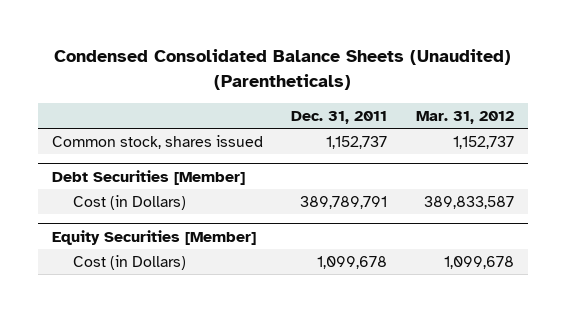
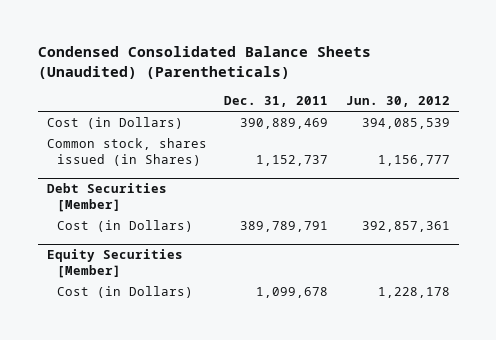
[415,110,514,124] Mar. 31, 2012 -> none
none -> [345,96,450,108] Jun. 30, 2012
none -> [46,117,183,130] Cost (in Dollars)
[51,134,263,149] Common stock, shares issued -> [46,138,207,167] Common stock, shares issued (in Shares)

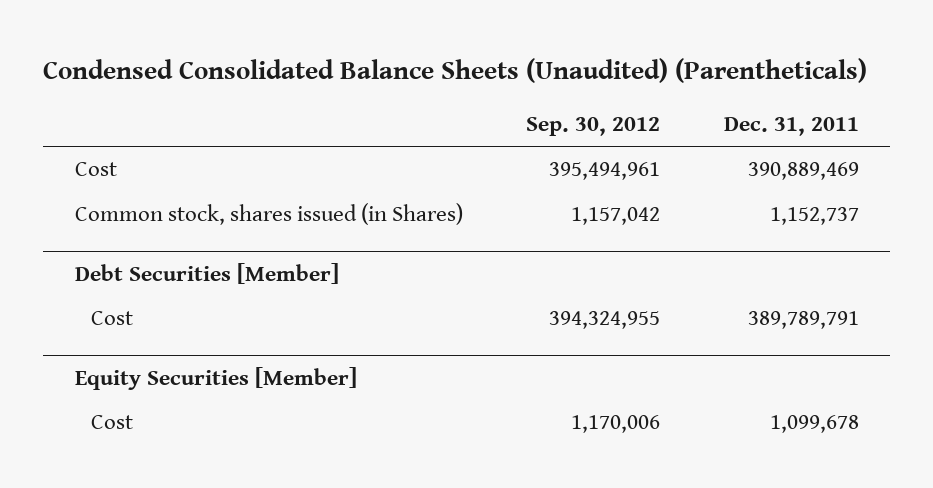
[345,96,450,108] Jun. 30, 2012 -> none
none -> [526,117,661,137] Sep. 30, 2012
[46,117,183,130] Cost (in Dollars) -> [74,162,117,177] Cost
[56,220,193,233] Cost (in Dollars) -> [90,311,133,326] Cost
[56,286,193,299] Cost (in Dollars) -> [90,415,133,430] Cost

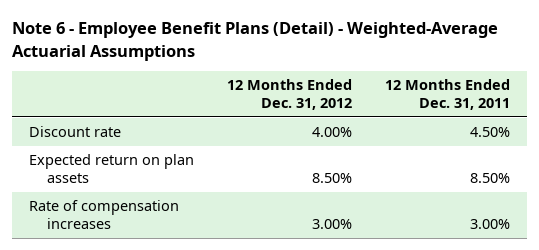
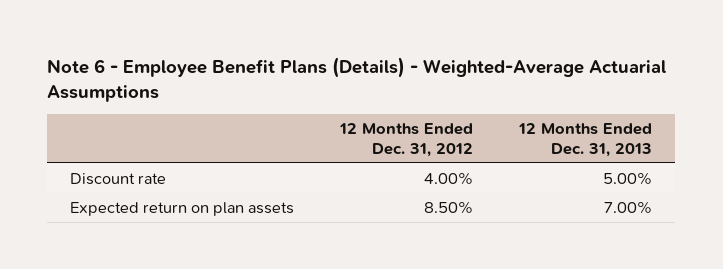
[11,22,498,61] Note 6 - Employee Benefit Plans (Detail) - Weighted-Average Actuarial Assumptions -> [47,56,667,102] Note 6 - Employee Benefit Plans (Details) - Weighted-Average Actuarial Assumptions
[385,79,511,110] 12 Months Ended Dec. 31, 2011 -> none
none -> [518,123,653,157] 12 Months Ended Dec. 31, 2013
[28,200,179,229] Rate of compensation increases -> none

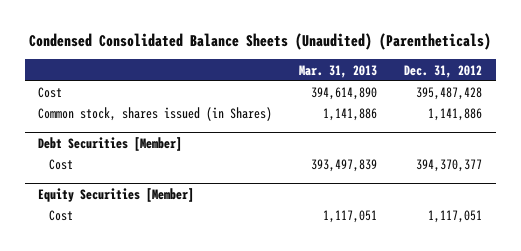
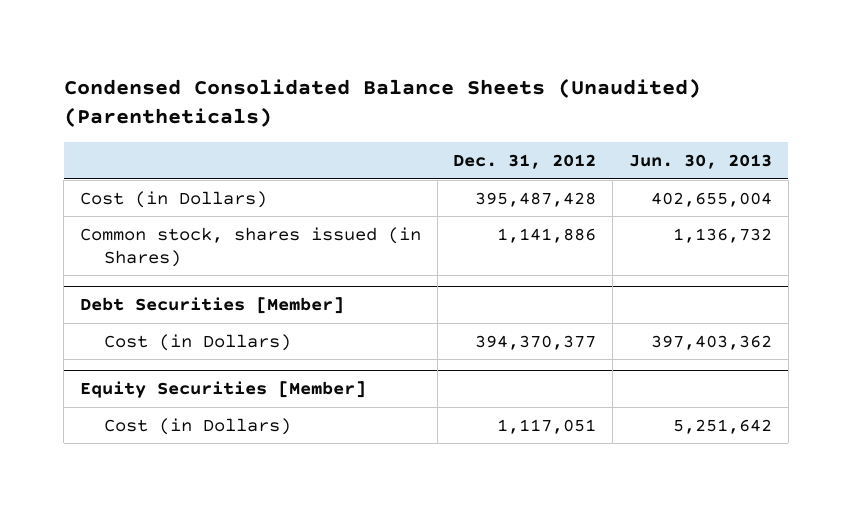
[299,64,378,78] Mar. 31, 2013 -> none
none -> [628,154,772,170] Jun. 30, 2013
[38,87,63,99] Cost -> [79,190,267,208] Cost (in Dollars)
[48,159,73,171] Cost -> [104,333,292,351] Cost (in Dollars)
[48,210,73,222] Cost -> [104,417,292,435] Cost (in Dollars)

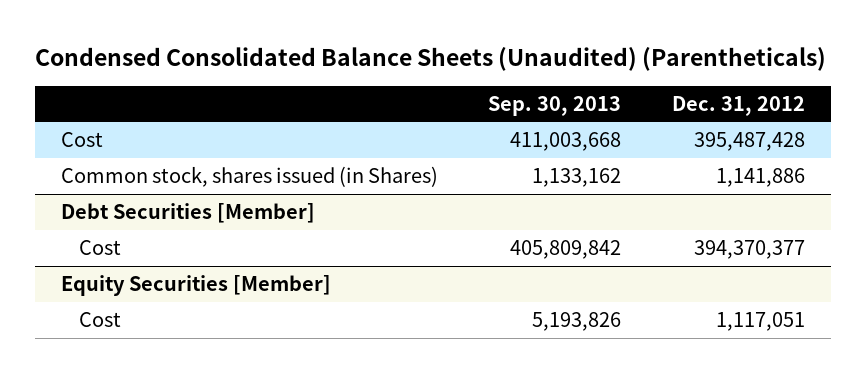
[628,154,772,170] Jun. 30, 2013 -> none
none -> [488,95,622,116] Sep. 30, 2013
[79,190,267,208] Cost (in Dollars) -> [60,132,103,148] Cost
[104,333,292,351] Cost (in Dollars) -> [78,240,121,256] Cost
[104,417,292,435] Cost (in Dollars) -> [78,312,121,328] Cost

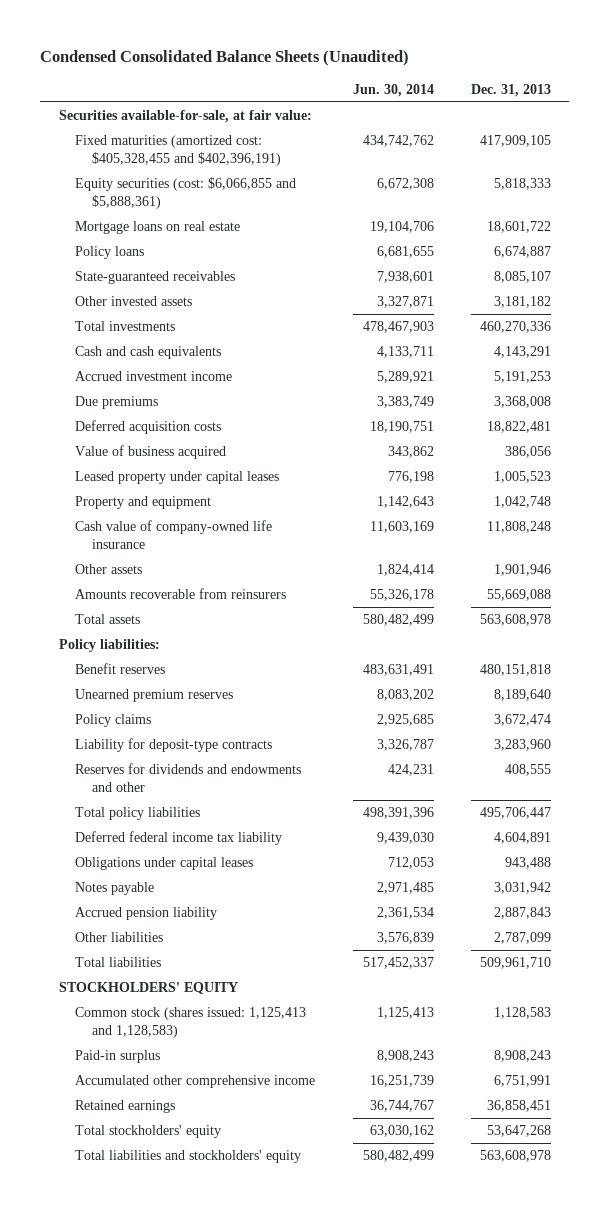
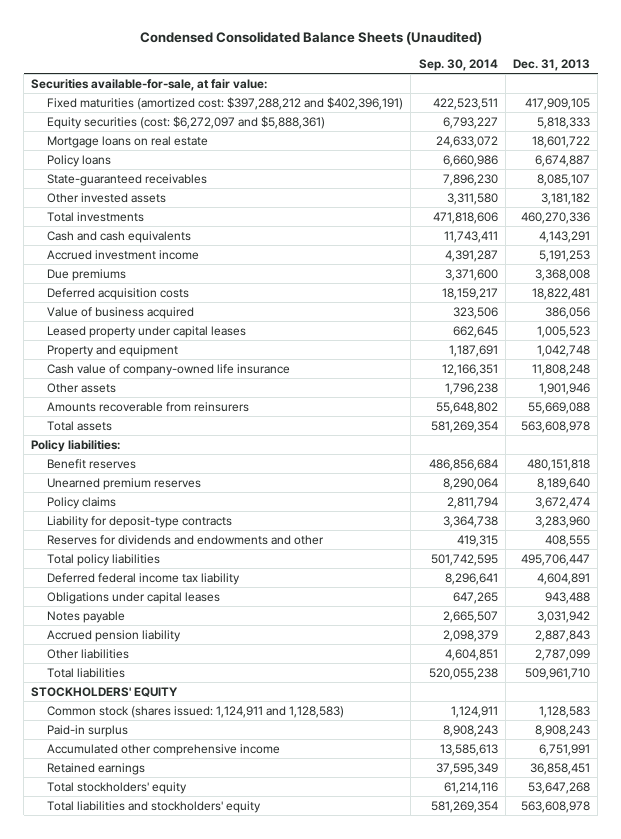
[352,83,434,97] Jun. 30, 2014 -> none
none -> [418,58,498,71] Sep. 30, 2014
[75,135,281,166] Fixed maturities (amortized cost: $405,328,455 and $402,396,191) -> [47,96,404,110] Fixed maturities (amortized cost: $397,288,212 and $402,396,191)
[75,177,297,209] Equity securities (cost: $6,066,855 and $5,888,361) -> [47,115,326,129] Equity securities (cost: $6,272,097 and $5,888,361)
[75,1007,307,1038] Common stock (shares issued: 1,125,413 and 1,128,583) -> [47,705,345,718] Common stock (shares issued: 1,124,911 and 1,128,583)

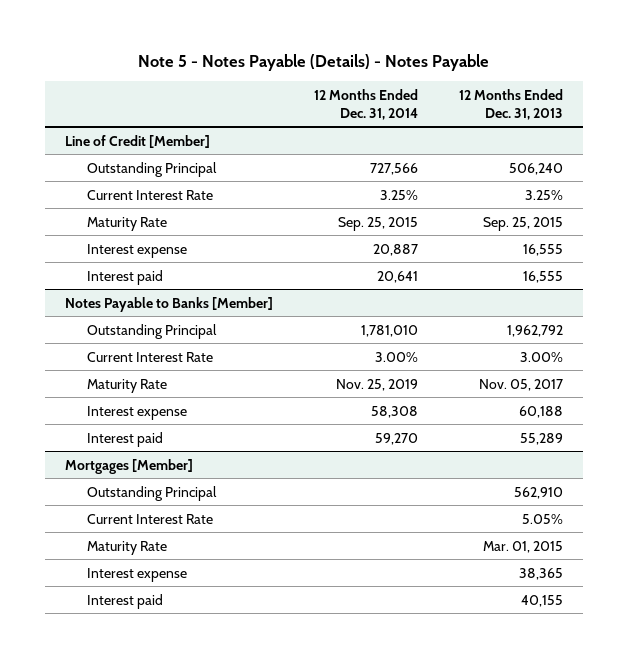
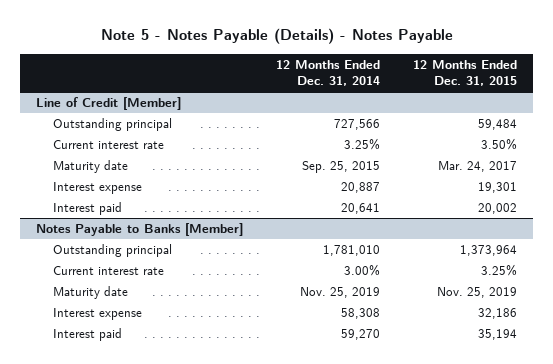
[458,88,563,120] 12 Months Ended Dec. 31, 2013 -> none
none -> [412,59,517,87] 12 Months Ended Dec. 31, 2015
[87,161,218,177] Outstanding Principal -> [52,118,172,132] Outstanding principal
[87,189,214,200] Current Interest Rate -> [52,140,164,150] Current interest rate
[87,216,168,231] Maturity Rate -> [52,160,128,174] Maturity date
[87,323,218,339] Outstanding Principal -> [52,244,172,258] Outstanding principal
[87,351,214,362] Current Interest Rate -> [52,266,164,276] Current interest rate
[87,378,168,393] Maturity Rate -> [52,286,128,300] Maturity date
[65,458,194,474] Mortgages [Member] -> none
[87,485,218,501] Outstanding Principal -> none
[87,513,214,524] Current Interest Rate -> none
[87,540,168,555] Maturity Rate -> none
[87,567,188,582] Interest expense -> none
[87,593,164,609] Interest paid -> none

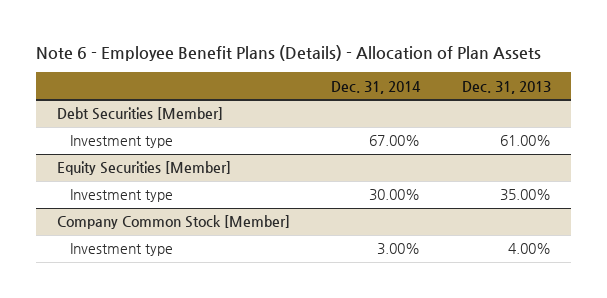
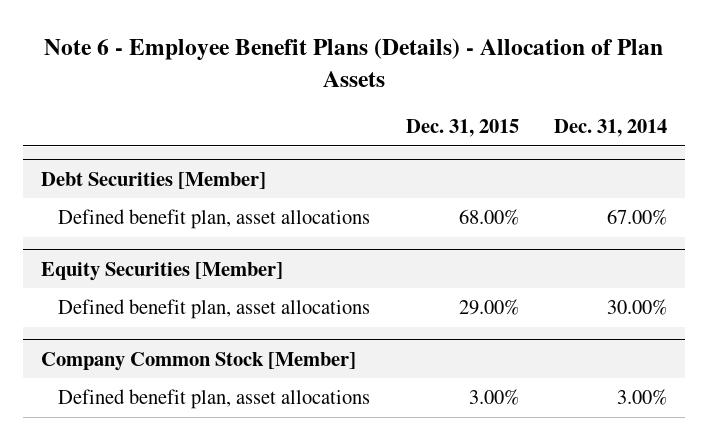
[461,80,551,94] Dec. 31, 2013 -> none
none -> [405,119,519,138] Dec. 31, 2015
[69,135,173,149] Investment type -> [58,209,371,230] Defined benefit plan, asset allocations
[69,189,173,203] Investment type -> [58,299,371,320] Defined benefit plan, asset allocations
[69,243,173,257] Investment type -> [58,389,371,410] Defined benefit plan, asset allocations

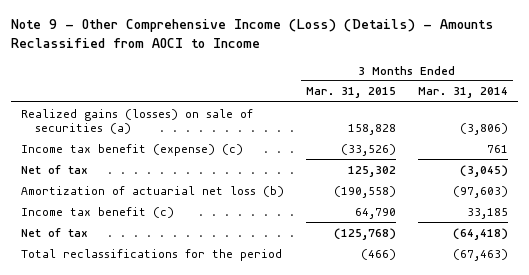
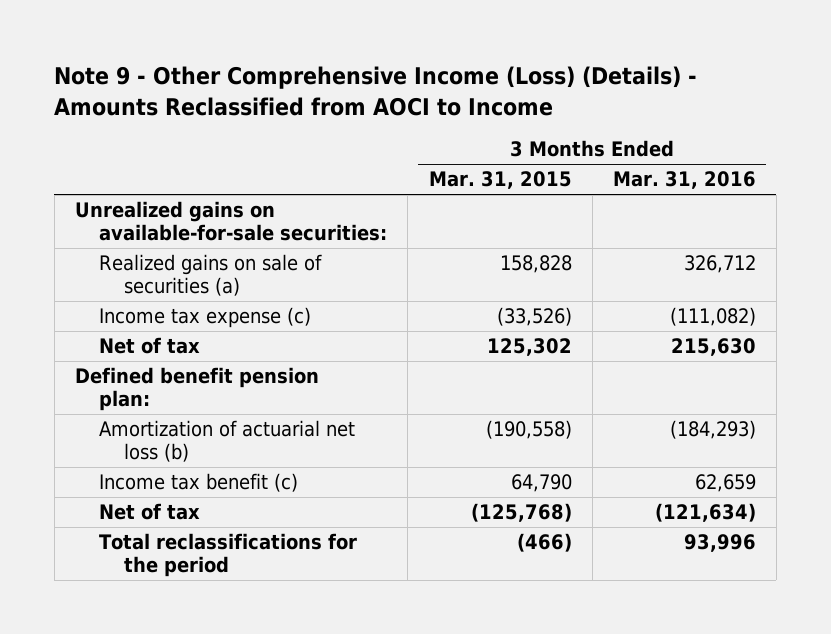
[417,87,508,99] Mar. 31, 2014 -> none
none -> [612,171,756,190] Mar. 31, 2016
none -> [74,201,388,241] Unrealized gains on available-for-sale securities:
[21,108,254,134] Realized gains (losses) on sale of securities (a) -> [99,254,323,296] Realized gains on sale of securities (a)
[21,143,244,156] Income tax benefit (expense) (c) -> [99,307,312,329] Income tax expense (c)
none -> [74,367,319,411] Defined benefit pension plan:

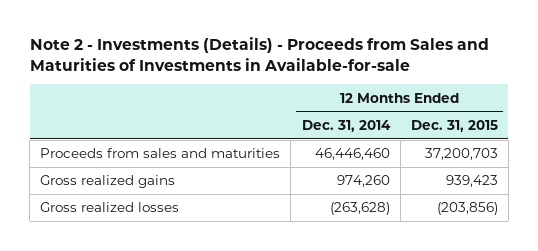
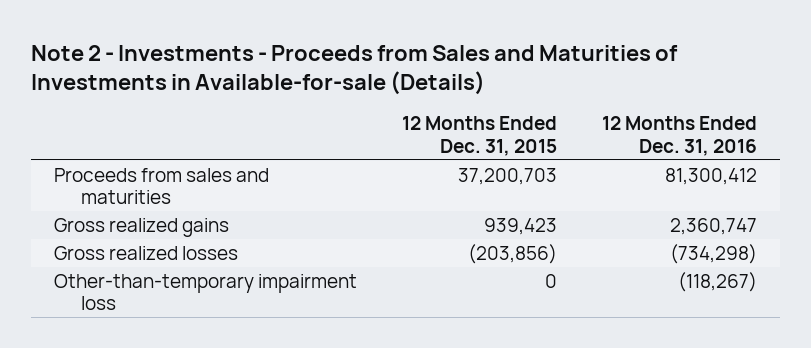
[29,37,489,72] Note 2 - Investments (Details) - Proceeds from Sales and Maturities of Investments in Available-for-sale -> [31,44,679,96] Note 2 - Investments - Proceeds from Sales and Maturities of Investments in Available-for-sale (Details)
[301,119,391,132] Dec. 31, 2014 -> none
none -> [602,115,758,156] 12 Months Ended Dec. 31, 2016
none -> [53,273,357,311] Other-than-temporary impairment loss

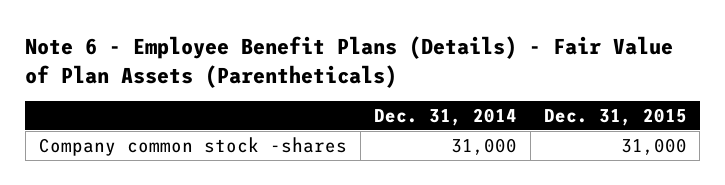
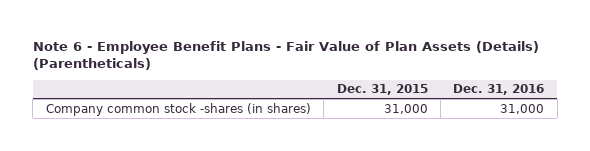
[25,35,674,88] Note 6 - Employee Benefit Plans (Details) - Fair Value of Plan Assets (Parentheticals) -> [32,40,539,71] Note 6 - Employee Benefit Plans - Fair Value of Plan Assets (Details) (Parentheticals)
[373,107,517,126] Dec. 31, 2014 -> none
none -> [453,84,545,96] Dec. 31, 2016
[38,136,347,156] Company common stock -shares -> [45,102,311,116] Company common stock -shares (in shares)

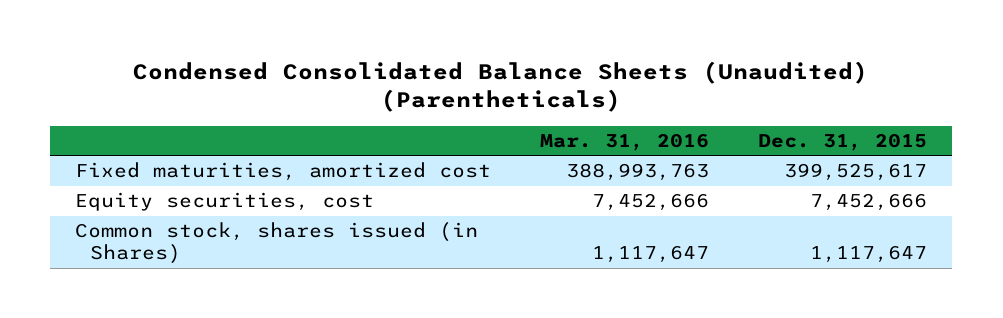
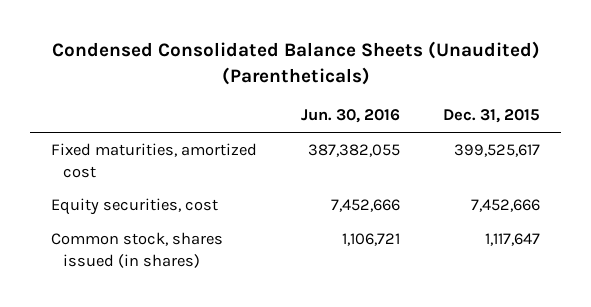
[540,132,710,151] Mar. 31, 2016 -> none
none -> [300,109,400,124] Jun. 30, 2016
[75,222,479,265] Common stock, shares issued (in Shares) -> [51,232,224,268] Common stock, shares issued (in shares)

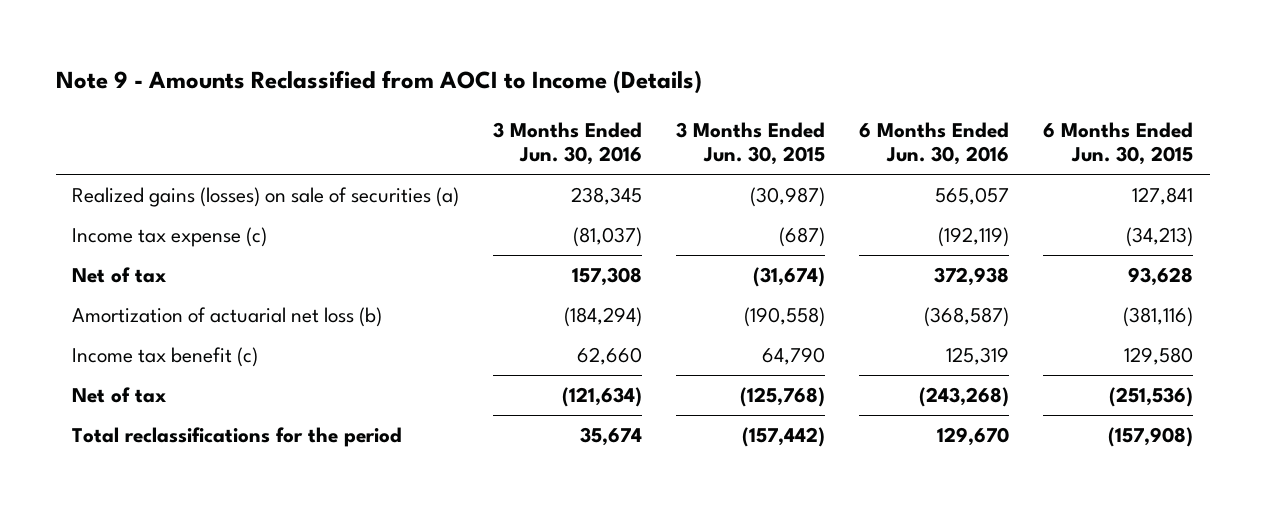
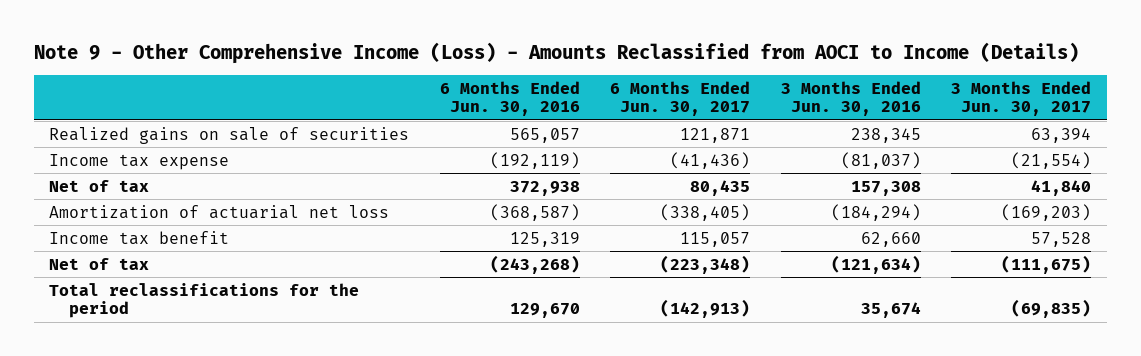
[55,70,702,95] Note 9 - Amounts Reclassified from AOCI to Income (Details) -> [33,41,1079,64] Note 9 - Other Comprehensive Income (Loss) - Amounts Reclassified from AOCI to Income (Details)
[676,121,826,166] 3 Months Ended Jun. 30, 2015 -> none
[1042,121,1193,166] 6 Months Ended Jun. 30, 2015 -> none
none -> [610,80,751,117] 6 Months Ended Jun. 30, 2017
none -> [951,80,1092,117] 3 Months Ended Jun. 30, 2017
[72,187,460,208] Realized gains (losses) on sale of securities (a) -> [49,126,410,144] Realized gains on sale of securities
[72,227,268,248] Income tax expense (c) -> [49,153,230,170] Income tax expense
[72,307,383,328] Amortization of actuarial net loss (b) -> [49,204,390,219] Amortization of actuarial net loss
[72,347,259,368] Income tax benefit (c) -> [49,230,230,245] Income tax benefit

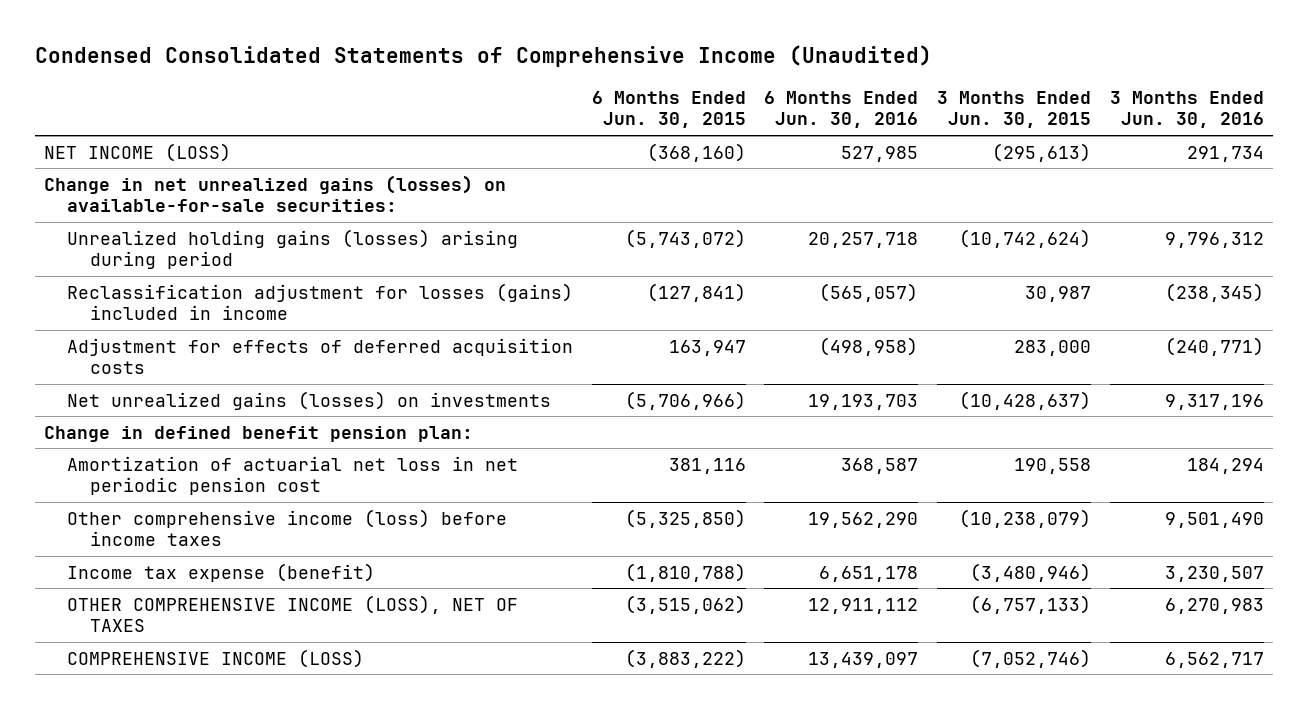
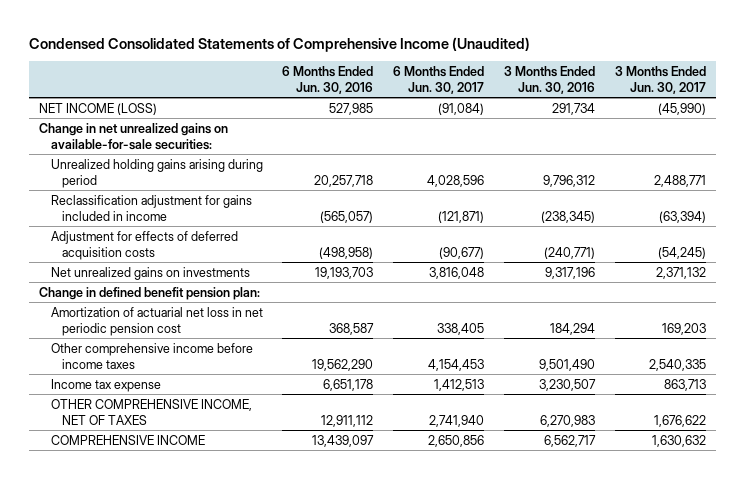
[591,90,746,129] 6 Months Ended Jun. 30, 2015 -> none
[937,90,1092,129] 3 Months Ended Jun. 30, 2015 -> none
none -> [393,66,485,94] 6 Months Ended Jun. 30, 2017
none -> [614,66,706,94] 3 Months Ended Jun. 30, 2017
[44,174,507,213] Change in net unrealized gains (losses) on available-for-sale securities: -> [38,122,228,150] Change in net unrealized gains on available-for-sale securities:
[66,228,518,270] Unrealized holding gains (losses) arising during period -> [50,158,263,188] Unrealized holding gains arising during period
[66,282,573,321] Reclassification adjustment for losses (gains) included in income -> [50,194,252,221] Reclassification adjustment for gains included in income
[66,390,551,410] Net unrealized gains (losses) on investments -> [50,266,250,280] Net unrealized gains on investments
[66,508,507,547] Other comprehensive income (loss) before income taxes -> [50,342,253,369] Other comprehensive income before income taxes
[66,562,375,582] Income tax expense (benefit) -> [50,378,161,392] Income tax expense
[66,594,518,633] OTHER COMPREHENSIVE INCOME (LOSS), NET OF TAXES -> [50,398,252,425] OTHER COMPREHENSIVE INCOME, NET OF TAXES
[66,648,364,668] COMPREHENSIVE INCOME (LOSS) -> [50,434,205,445] COMPREHENSIVE INCOME

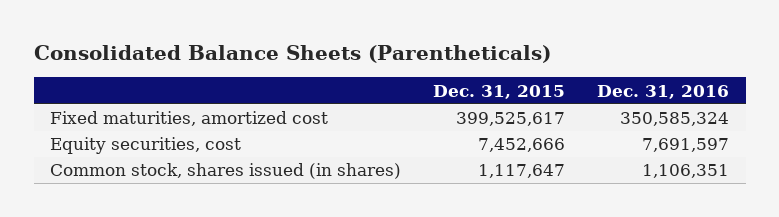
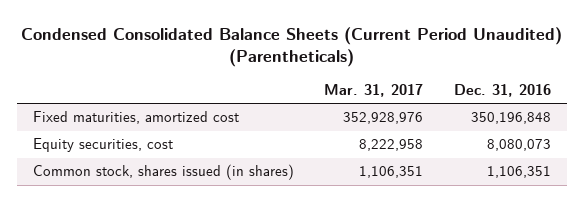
[33,45,551,64] Consolidated Balance Sheets (Parentheticals) -> [20,26,562,68] Condensed Consolidated Balance Sheets (Current Period Unaudited) (Parentheticals)
[433,84,566,99] Dec. 31, 2015 -> none
none -> [324,84,424,98] Mar. 31, 2017
[620,112,730,127] 350,585,324 -> [471,112,552,125] 350,196,848
[642,138,730,153] 7,691,597 -> [487,139,552,152] 8,080,073

